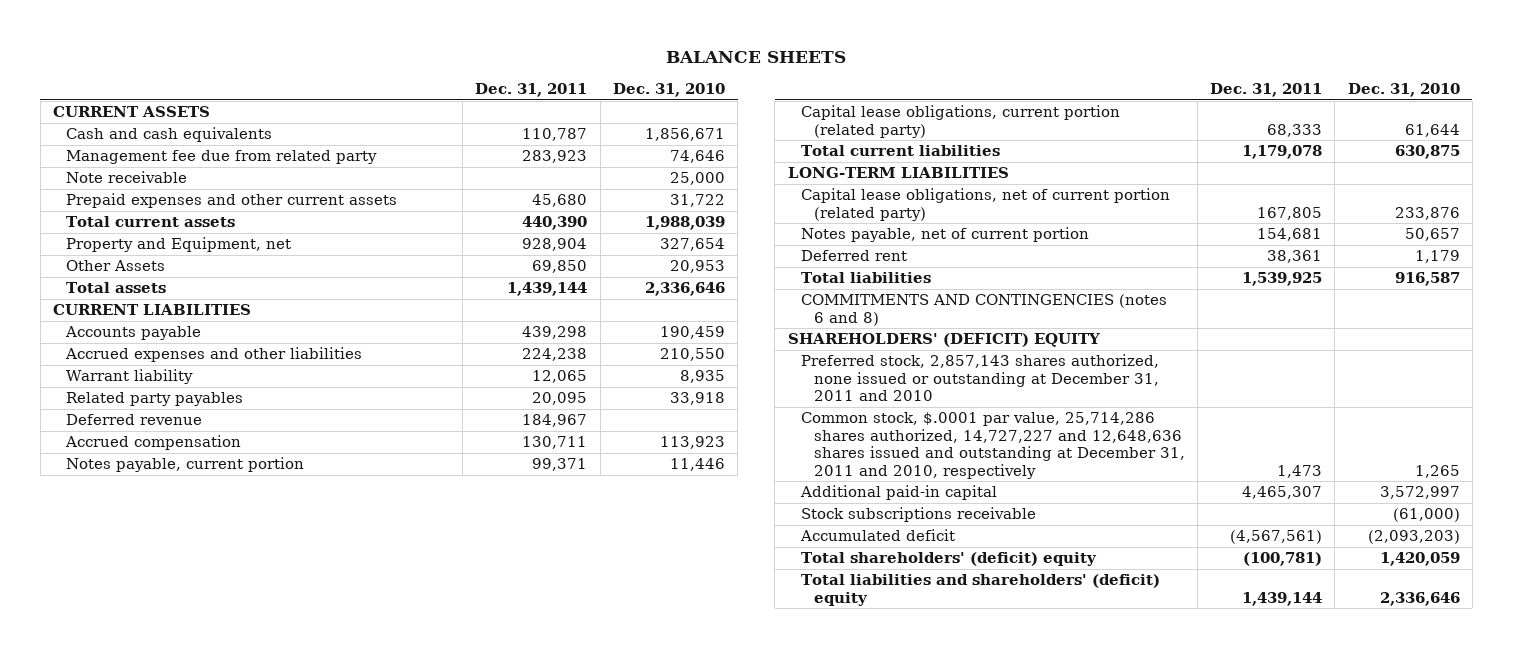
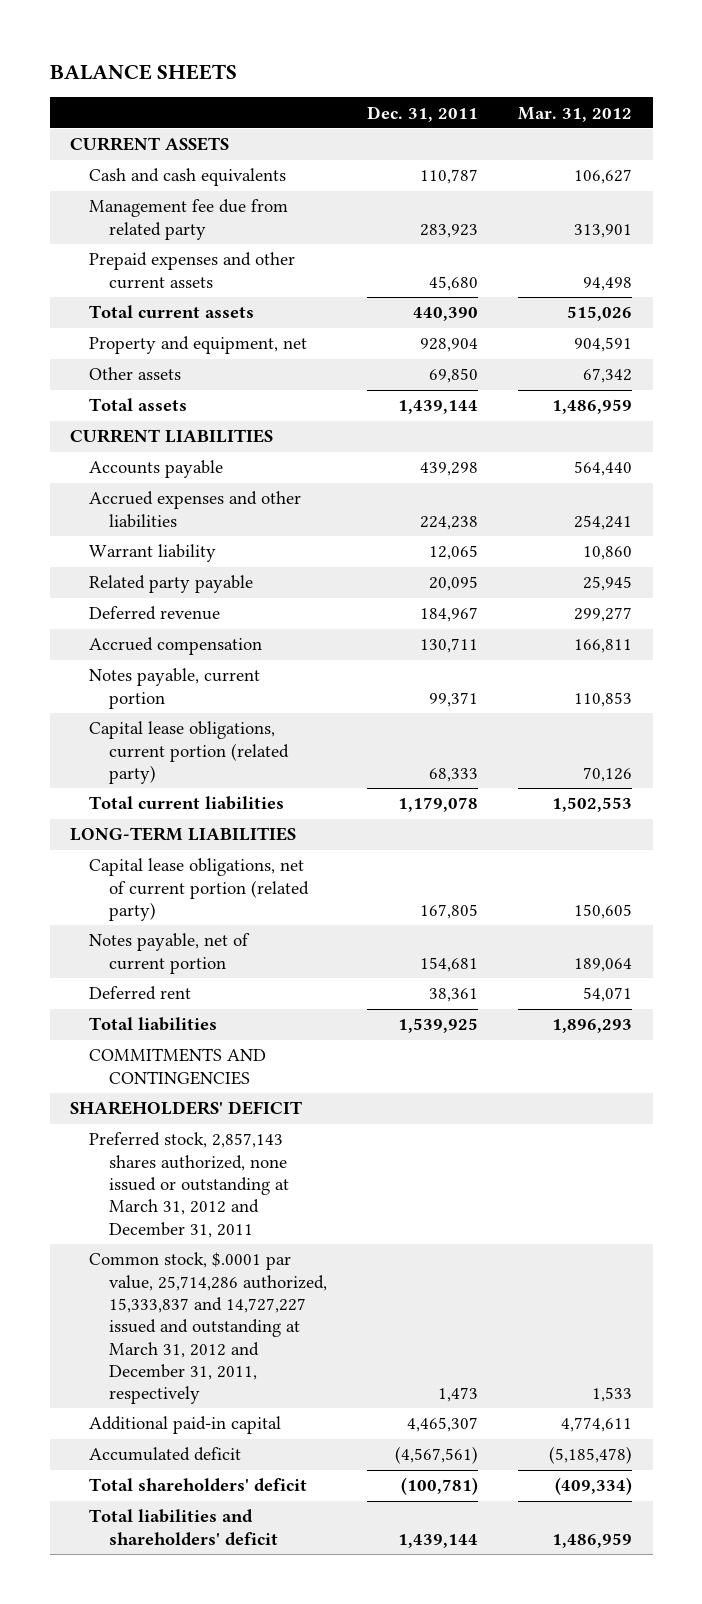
[612,83,725,98] Dec. 31, 2010 -> none
none -> [518,106,633,122] Mar. 31, 2012
[65,171,187,184] Note receivable -> none
[65,237,291,253] Property and Equipment, net -> [89,336,308,355] Property and equipment, net
[65,260,165,272] Other Assets -> [89,367,182,381] Other assets
[65,392,243,407] Related party payables -> [89,575,254,594] Related party payable
[800,294,1167,326] COMMITMENTS AND CONTINGENCIES (notes 6 and 8) -> [89,1048,267,1085] COMMITMENTS AND CONTINGENCIES
[787,333,1100,348] SHAREHOLDERS' (DEFICIT) EQUITY -> [69,1101,302,1116] SHAREHOLDERS' DEFICIT
[800,354,1159,402] Preferred stock, 2,857,143 shares authorized, none issued or outstanding at December 31, 2011 and 2010 -> [89,1132,289,1238] Preferred stock, 2,857,143 shares authorized, none issued or outstanding at March 31, 2012 and December 31, 2011
[800,412,1185,479] Common stock, $.0001 par value, 25,714,286 shares authorized, 14,727,227 and 12,648,636 shares issued and outstanding at December 31, 2011 and 2010, respectively -> [89,1252,327,1405] Common stock, $.0001 par value, 25,714,286 authorized, 15,333,837 and 14,727,227 issued and outstanding at March 31, 2012 and December 31, 2011, respectively
[800,507,1036,523] Stock subscriptions receivable -> none
[800,552,1097,567] Total shareholders' (deficit) equity -> [89,1478,308,1493] Total shareholders' deficit
[800,574,1160,606] Total liabilities and shareholders' (deficit) equity -> [89,1509,278,1546] Total liabilities and shareholders' deficit

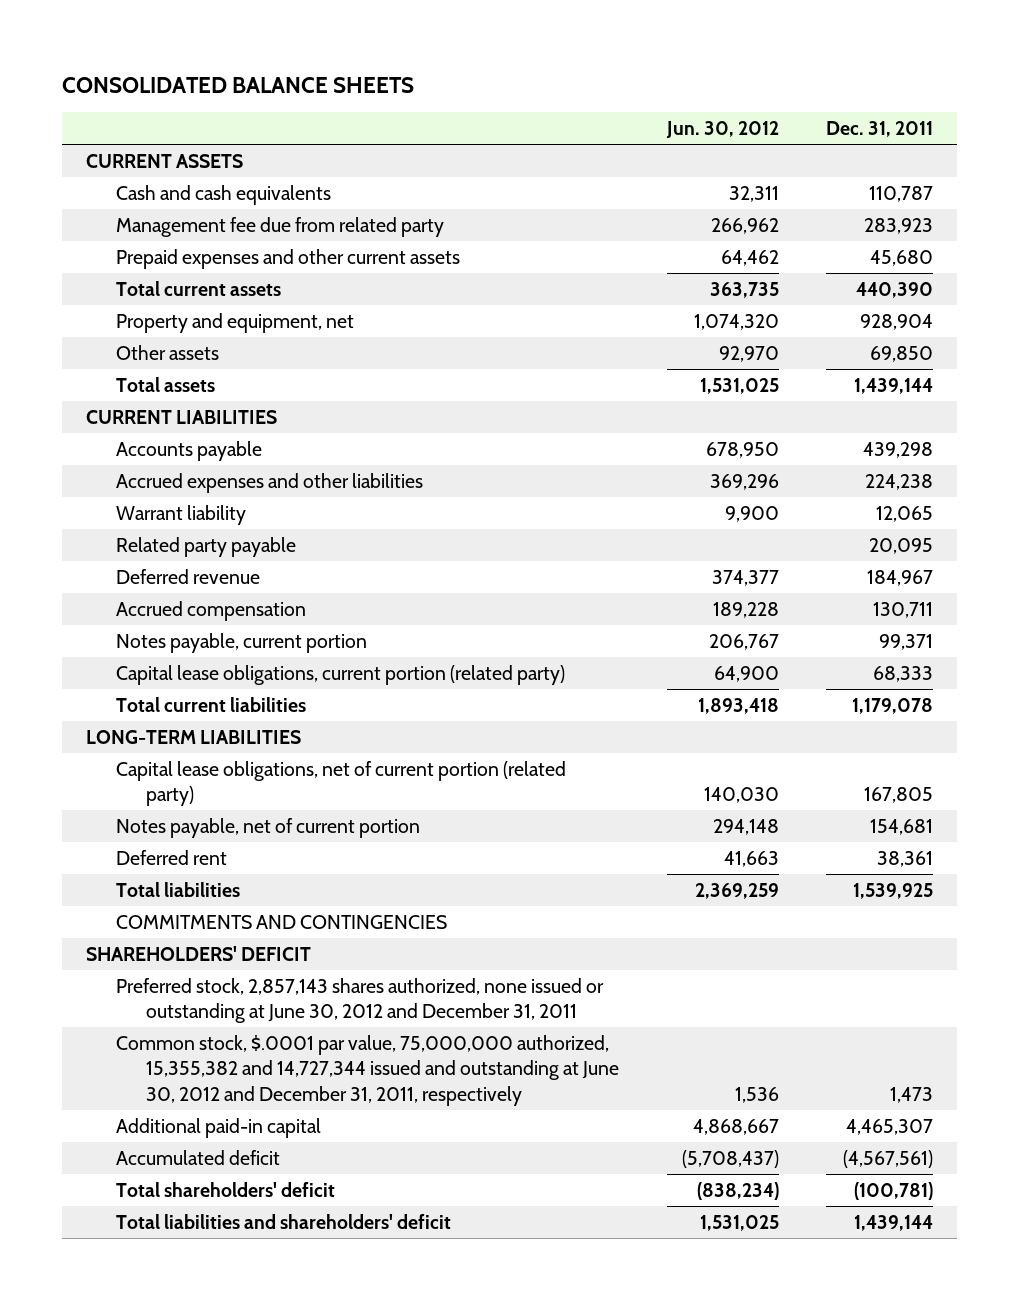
[49,63,237,80] BALANCE SHEETS -> [62,76,415,93] CONSOLIDATED BALANCE SHEETS
[518,106,633,122] Mar. 31, 2012 -> none
none -> [665,121,779,139] Jun. 30, 2012
[89,1132,289,1238] Preferred stock, 2,857,143 shares authorized, none issued or outstanding at March 31, 2012 and December 31, 2011 -> [116,977,605,1024] Preferred stock, 2,857,143 shares authorized, none issued or outstanding at June 30, 2012 and December 31, 2011
[89,1252,327,1405] Common stock, $.0001 par value, 25,714,286 authorized, 15,333,837 and 14,727,227 issued and outstanding at March 31, 2012 and December 31, 2011, respectively -> [116,1034,620,1106] Common stock, $.0001 par value, 75,000,000 authorized, 15,355,382 and 14,727,344 issued and outstanding at June 30, 2012 and December 31, 2011, respectively

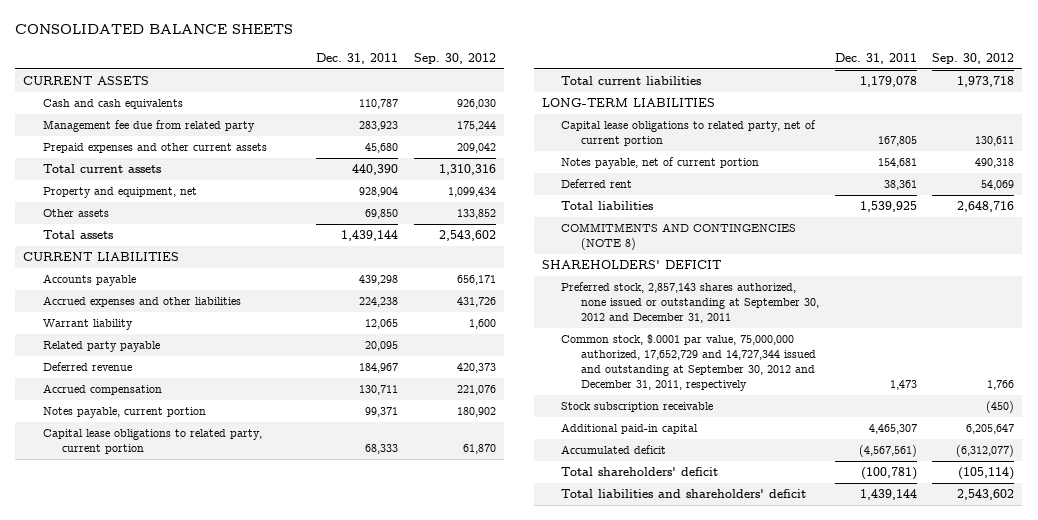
[665,121,779,139] Jun. 30, 2012 -> none
none -> [413,52,496,64] Sep. 30, 2012
[116,664,566,685] Capital lease obligations, current portion (related party) -> [42,429,262,455] Capital lease obligations to related party, current portion
[116,760,567,807] Capital lease obligations, net of current portion (related party) -> [561,120,817,147] Capital lease obligations to related party, net of current portion
[116,914,448,929] COMMITMENTS AND CONTINGENCIES -> [561,223,797,251] COMMITMENTS AND CONTINGENCIES (NOTE 8)
[116,977,605,1024] Preferred stock, 2,857,143 shares authorized, none issued or outstanding at June 30, 2012 and December 31, 2011 -> [561,282,819,324] Preferred stock, 2,857,143 shares authorized, none issued or outstanding at September 30, 2012 and December 31, 2011
[116,1034,620,1106] Common stock, $.0001 par value, 75,000,000 authorized, 15,355,382 and 14,727,344 issued and outstanding at June 30, 2012 and December 31, 2011, respectively -> [561,334,816,392] Common stock, $.0001 par value, 75,000,000 authorized, 17,652,729 and 14,727,344 issued and outstanding at September 30, 2012 and December 31, 2011, respectively
none -> [561,402,714,413] Stock subscription receivable

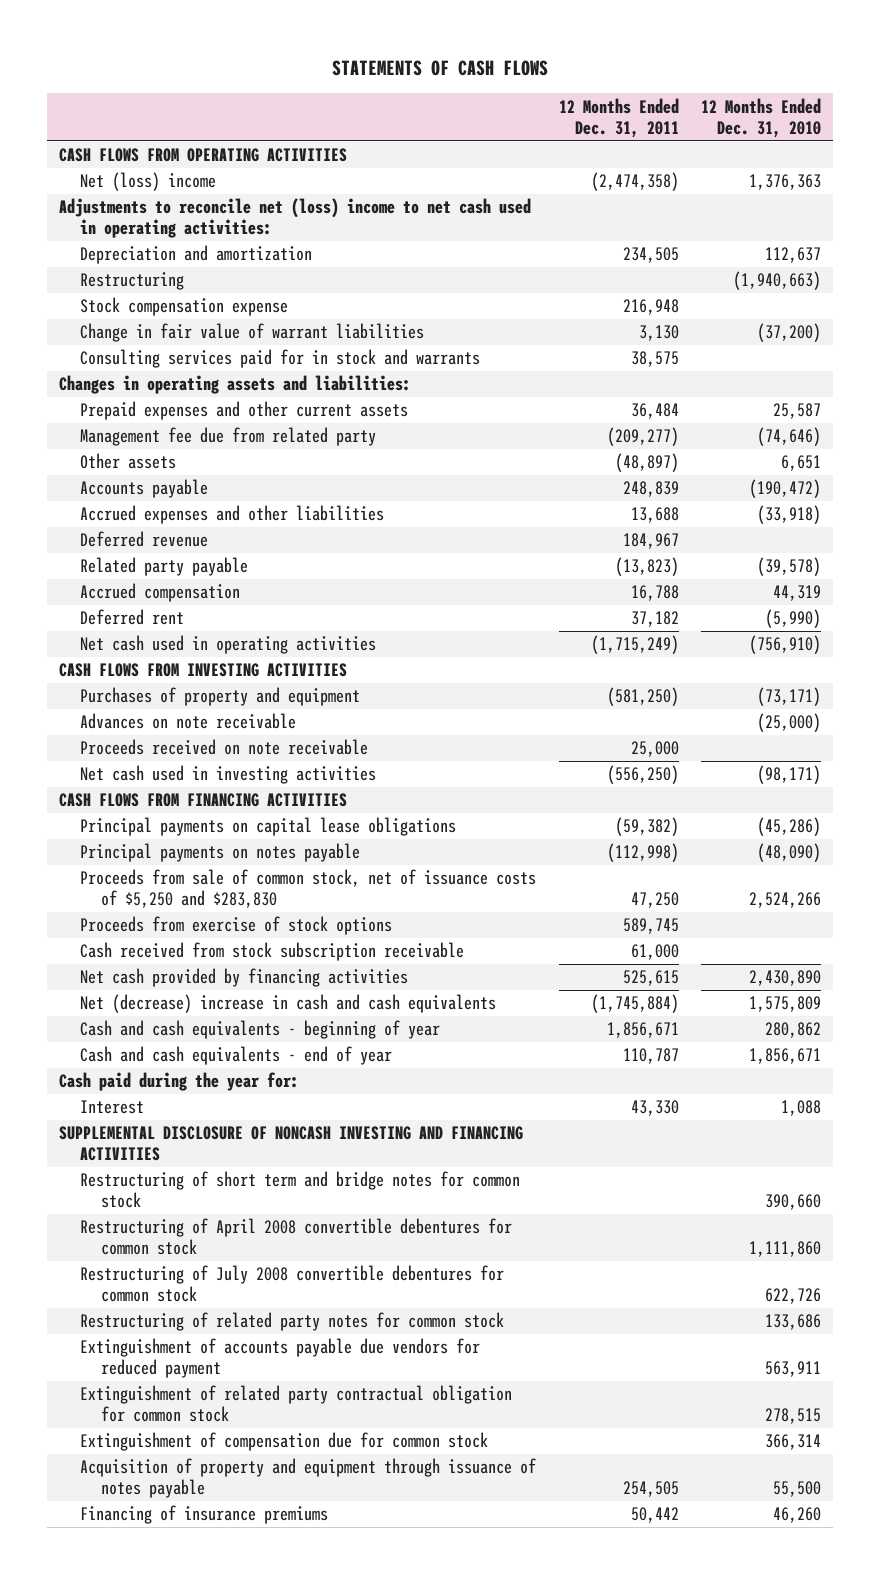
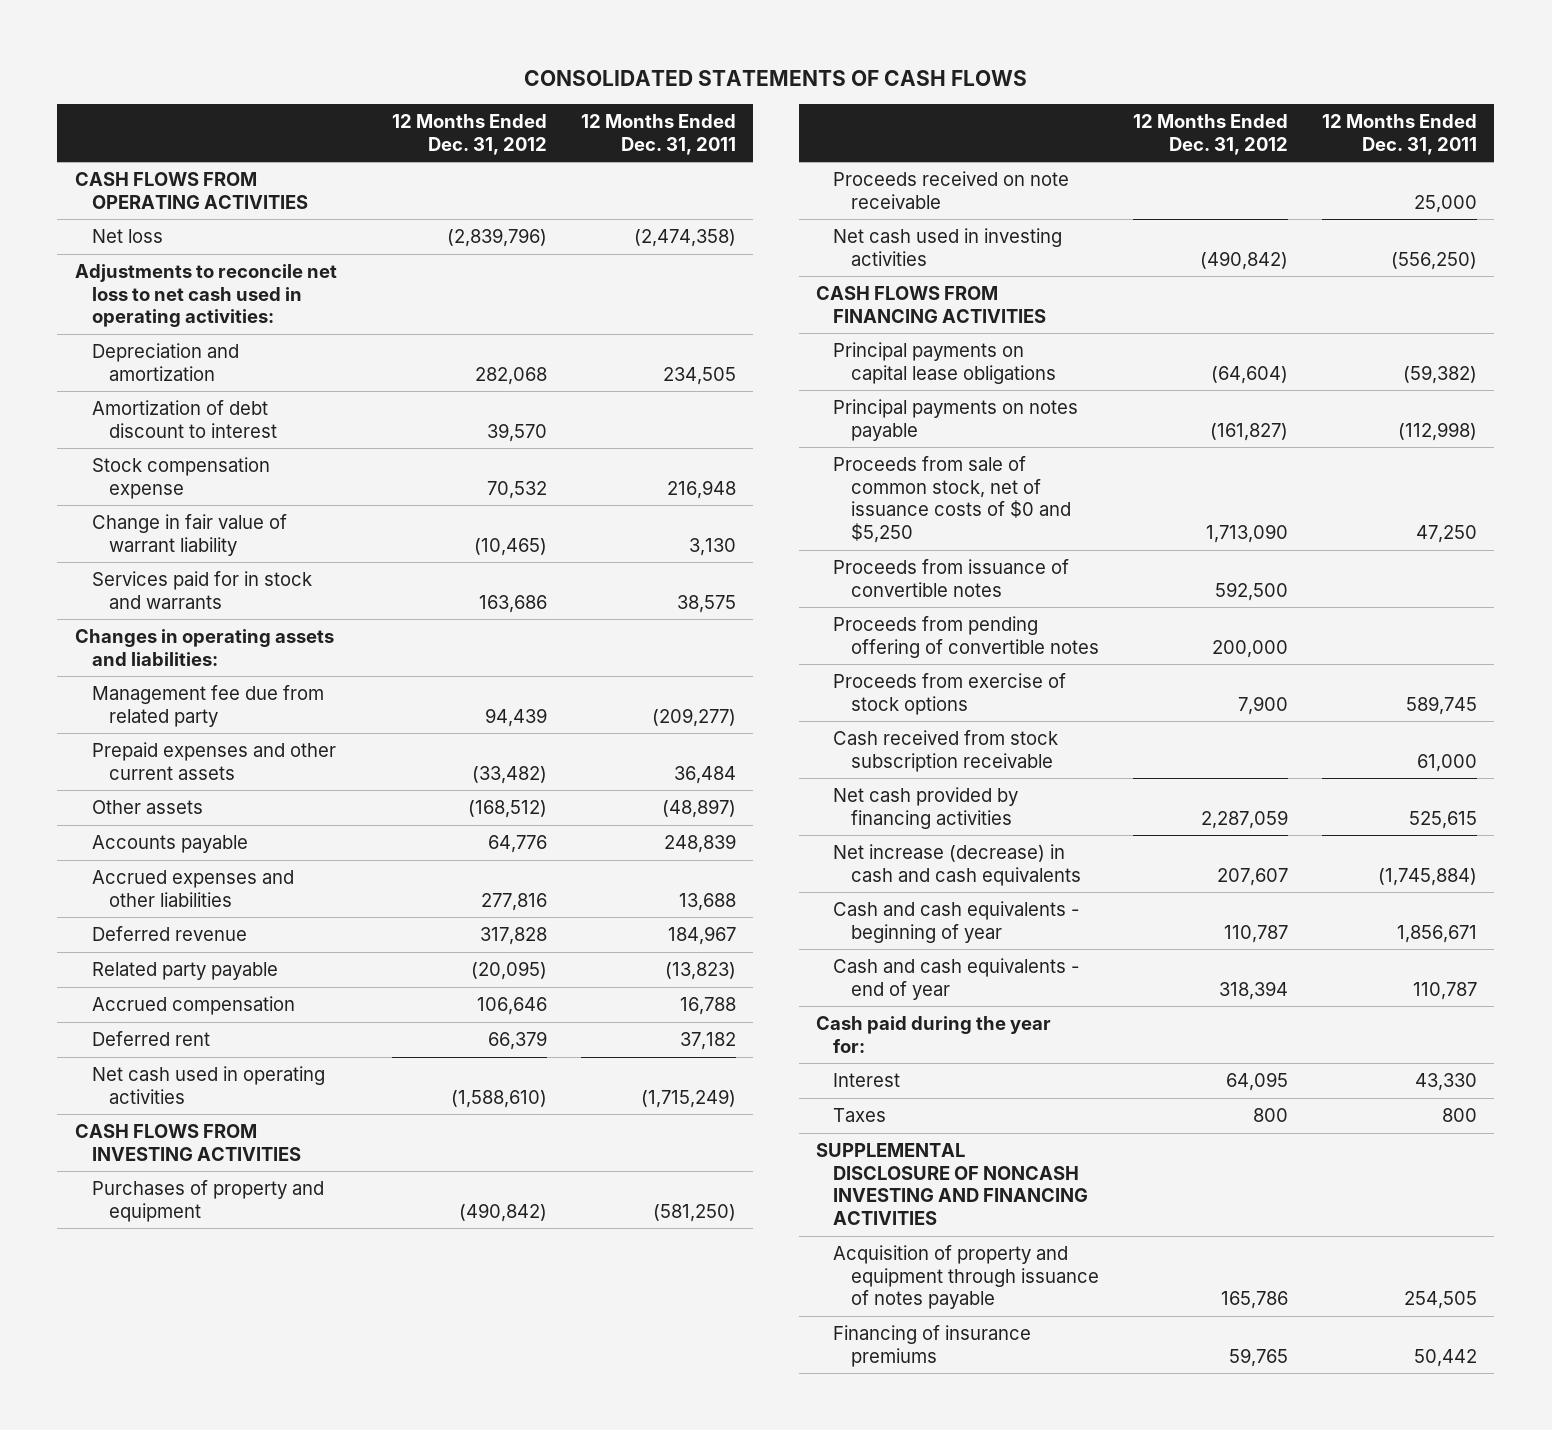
[332,60,549,77] STATEMENTS OF CASH FLOWS -> [523,69,1027,86] CONSOLIDATED STATEMENTS OF CASH FLOWS
[701,97,822,138] 12 Months Ended Dec. 31, 2010 -> none
none -> [391,114,547,155] 12 Months Ended Dec. 31, 2012
[80,172,217,192] Net (loss) income -> [91,228,163,243] Net loss
[58,198,531,239] Adjustments to reconcile net (loss) income to net cash used in operating activities: -> [74,263,337,328] Adjustments to reconcile net loss to net cash used in operating activities:
[80,272,185,291] Restructuring -> none
none -> [91,399,278,438] Amortization of debt discount to interest
[80,323,425,343] Change in fair value of warrant liabilities -> [91,513,287,556] Change in fair value of warrant liability
[80,349,481,369] Consulting services paid for in stock and warrants -> [91,570,312,609] Services paid for in stock and warrants
[80,401,409,421] Prepaid expenses and other current assets -> [91,741,336,780] Prepaid expenses and other current assets
[80,713,297,730] Advances on note receivable -> none
[80,869,537,909] Proceeds from sale of common stock, net of issuance costs of $5,250 and $283,830 -> [833,455,1071,543] Proceeds from sale of common stock, net of issuance costs of $0 and $5,250
none -> [833,558,1070,597] Proceeds from issuance of convertible notes
none -> [833,615,1099,658] Proceeds from pending offering of convertible notes
[80,994,497,1014] Net (decrease) increase in cash and cash equivalents -> [833,843,1081,886] Net increase (decrease) in cash and cash equivalents
none -> [833,1107,887,1122] Taxes
[80,1171,521,1209] Restructuring of short term and bridge notes for common stock -> none
[80,1218,513,1256] Restructuring of April 2008 convertible debentures for common stock -> none
[80,1265,505,1303] Restructuring of July 2008 convertible debentures for common stock -> none
[80,1312,505,1332] Restructuring of related party notes for common stock -> none
[80,1338,481,1379] Extinguishment of accounts payable due vendors for reduced payment -> none
[80,1385,513,1423] Extinguishment of related party contractual obligation for common stock -> none
[80,1432,489,1452] Extinguishment of compensation due for common stock -> none

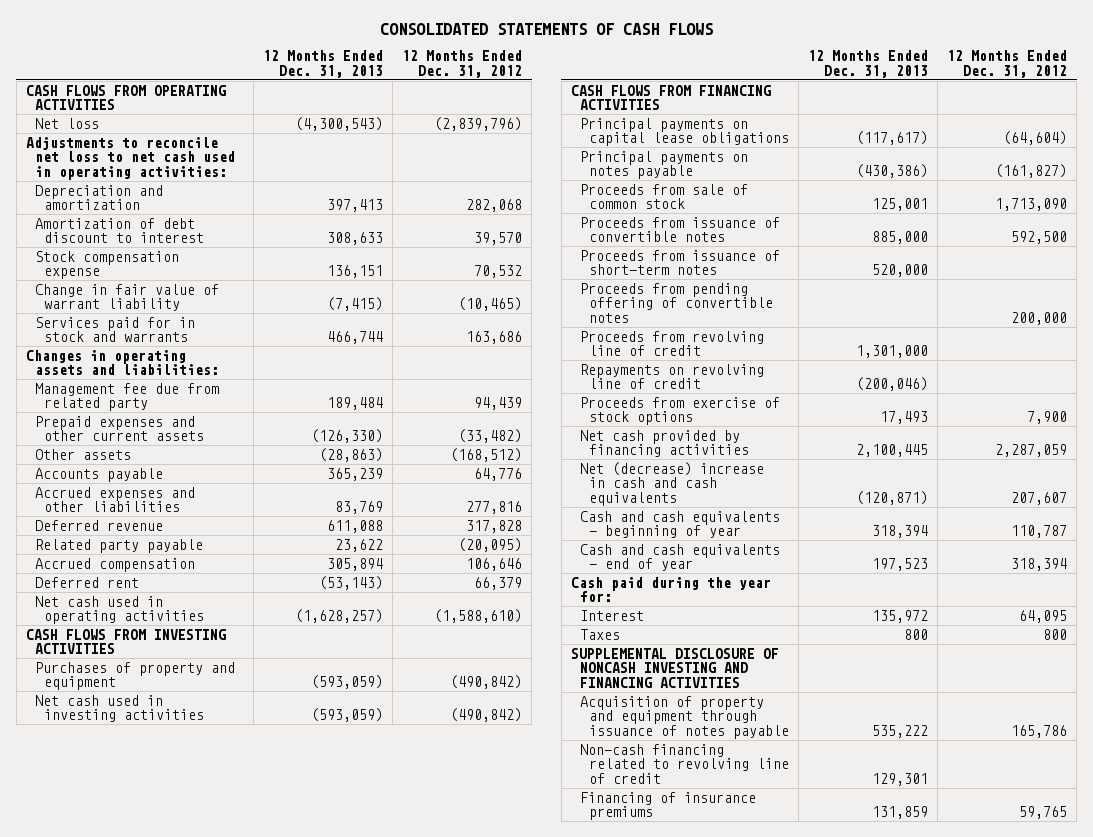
[580,114,736,155] 12 Months Ended Dec. 31, 2011 -> none
none -> [263,50,384,78] 12 Months Ended Dec. 31, 2013
[833,170,1070,209] Proceeds received on note receivable -> none
[833,455,1071,543] Proceeds from sale of common stock, net of issuance costs of $0 and $5,250 -> [579,183,748,210] Proceeds from sale of common stock
none -> [579,249,780,276] Proceeds from issuance of short-term notes
none -> [579,330,764,357] Proceeds from revolving line of credit
none -> [579,363,764,390] Repayments on revolving line of credit
[833,729,1059,772] Cash received from stock subscription receivable -> none
[833,843,1081,886] Net increase (decrease) in cash and cash equivalents -> [579,461,764,506] Net (decrease) increase in cash and cash equivalents
none -> [579,743,789,784] Non-cash financing related to revolving line of credit

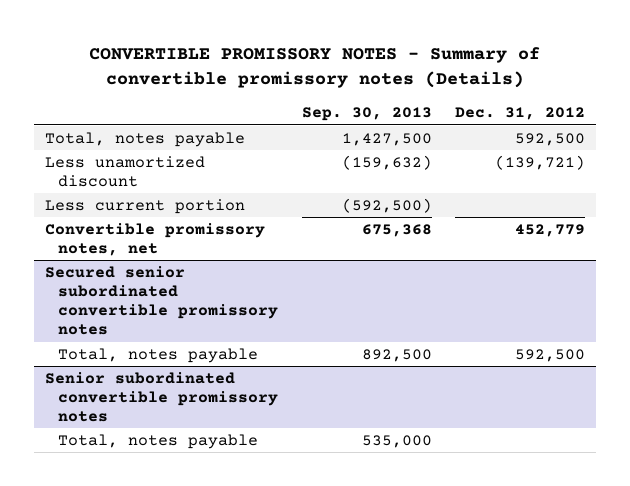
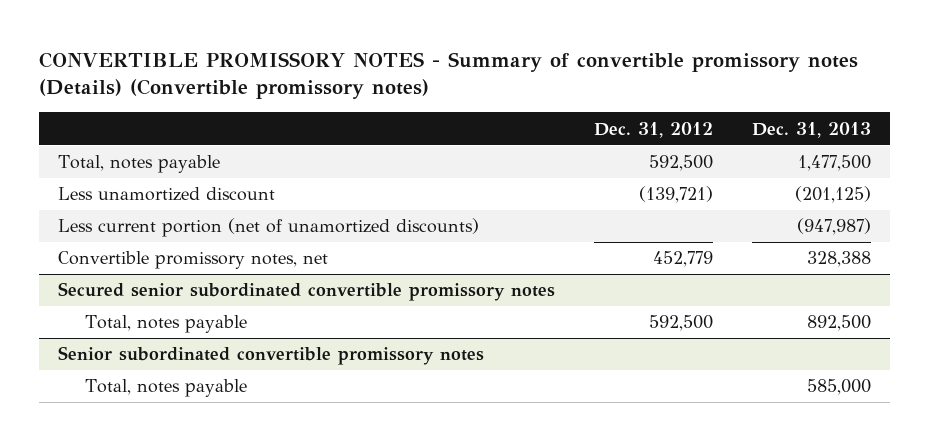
[89,46,541,89] CONVERTIBLE PROMISSORY NOTES - Summary of convertible promissory notes (Details) -> [38,51,858,100] CONVERTIBLE PROMISSORY NOTES - Summary of convertible promissory notes (Details) (Convertible promissory notes)
[301,107,432,122] Sep. 30, 2013 -> none
none -> [751,121,871,138] Dec. 31, 2013
[45,198,246,214] Less current portion -> [58,218,480,238] Less current portion (net of unamortized discounts)

